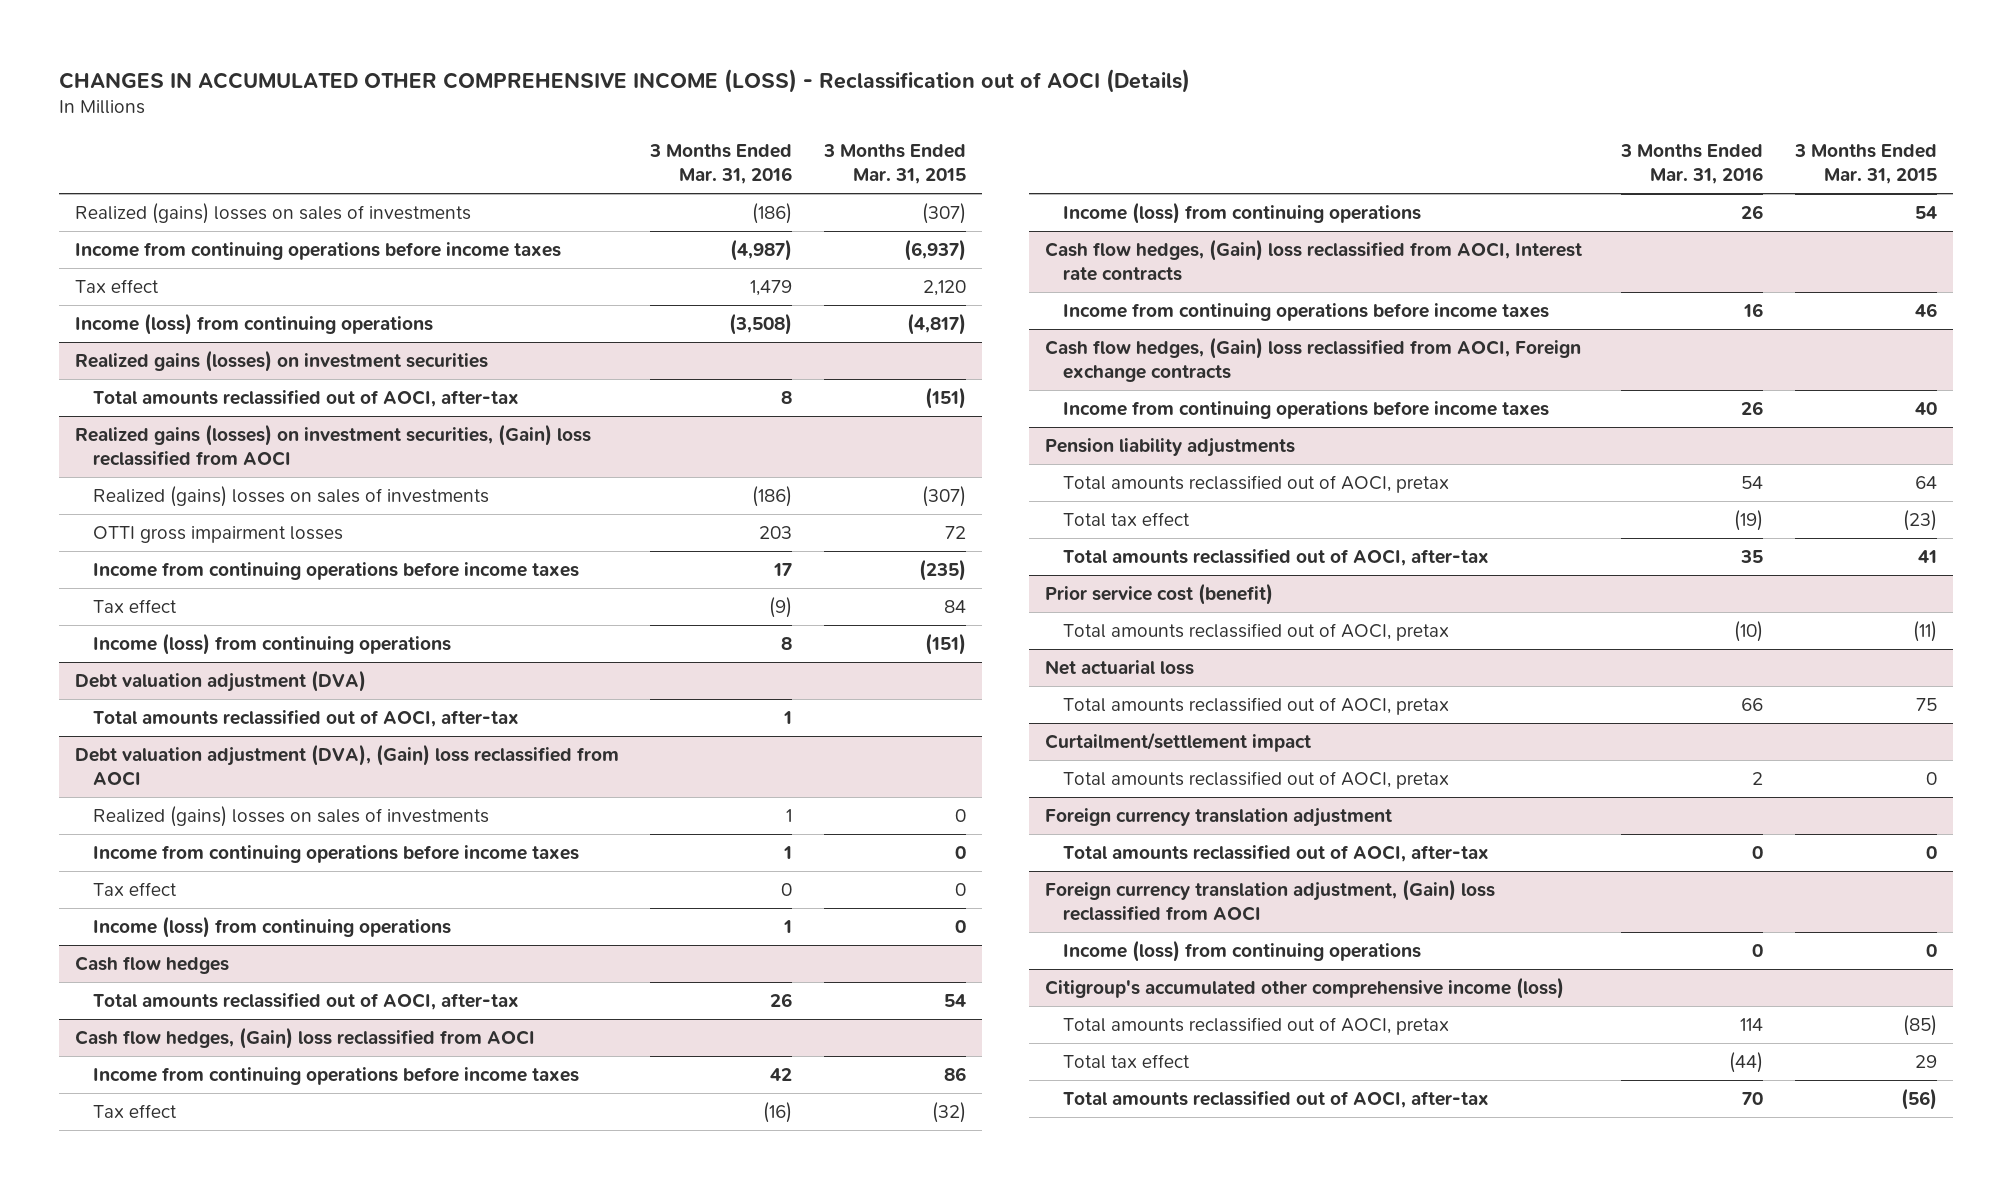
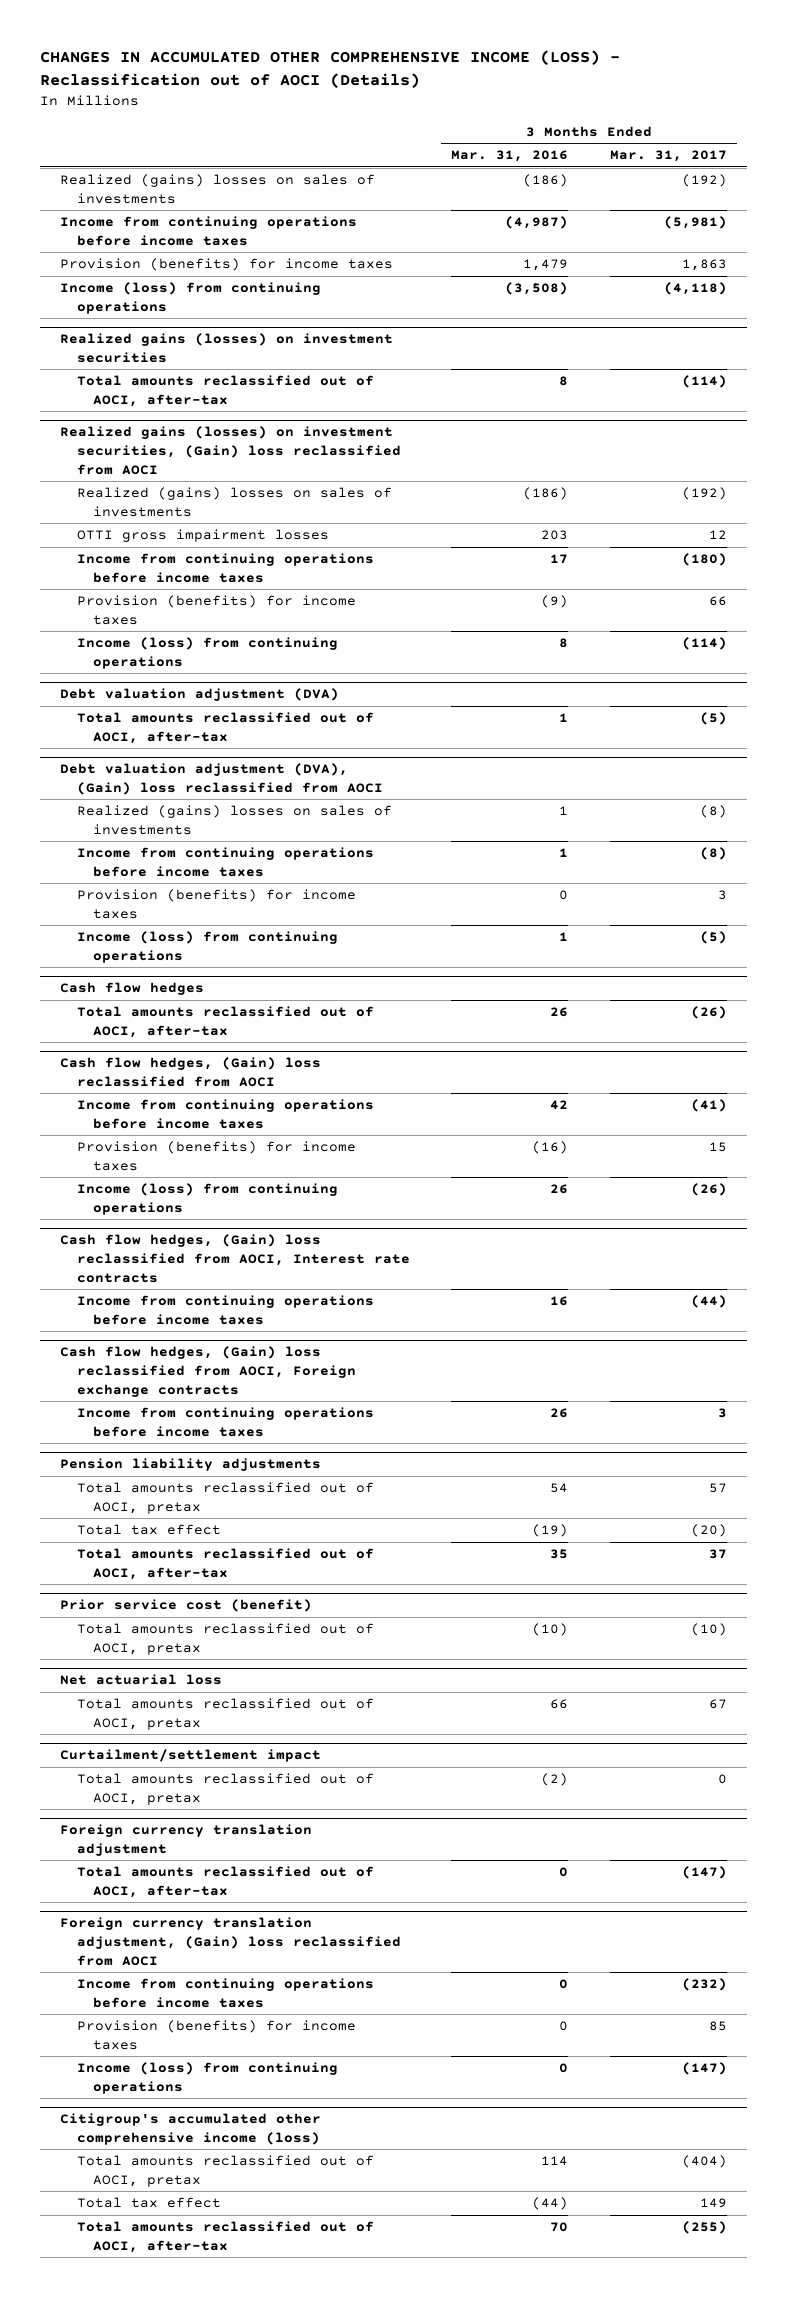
[823,144,967,185] 3 Months Ended Mar. 31, 2015 -> none
none -> [609,150,727,163] Mar. 31, 2017
[74,278,159,293] Tax effect -> [60,258,394,272] Provision (benefits) for income taxes
[92,598,177,613] Tax effect -> [76,595,356,625] Provision (benefits) for income taxes
[92,881,177,896] Tax effect -> [76,889,356,919] Provision (benefits) for income taxes
[92,1103,177,1118] Tax effect -> [76,1141,356,1171] Provision (benefits) for income taxes
[1752,771,1764,785] 2 -> [541,1773,569,1787] (2)
none -> [76,1978,374,2008] Income from continuing operations before income taxes
none -> [76,2020,356,2050] Provision (benefits) for income taxes

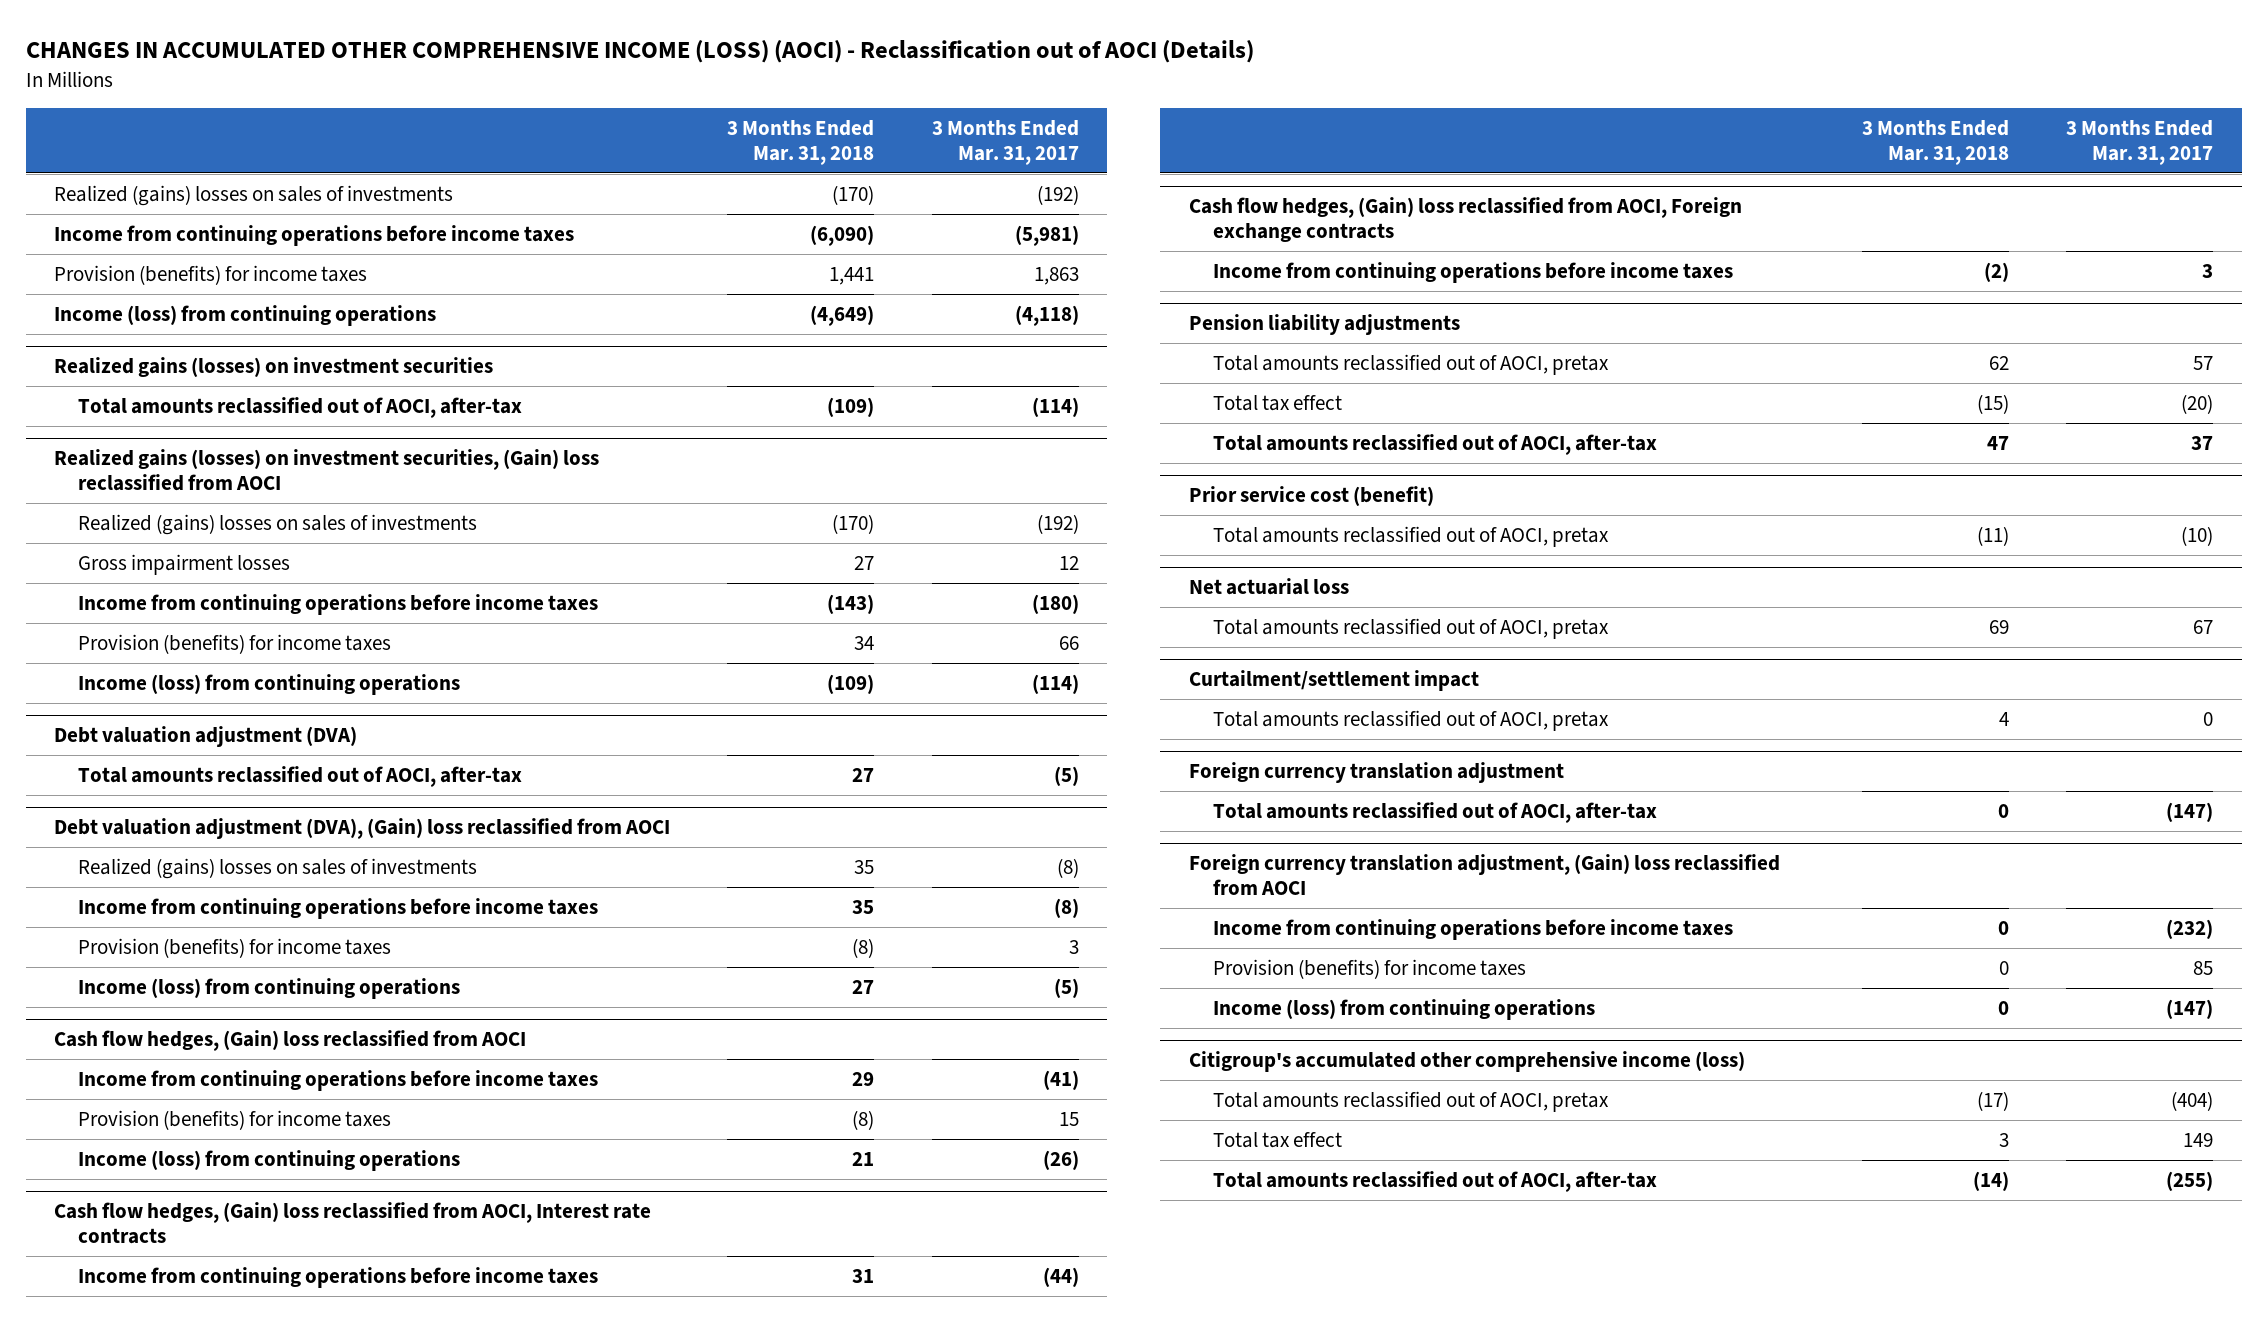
[39,50,620,89] CHANGES IN ACCUMULATED OTHER COMPREHENSIVE INCOME (LOSS) - Reclassification out of AOCI (Details) -> [25,40,1254,64] CHANGES IN ACCUMULATED OTHER COMPREHENSIVE INCOME (LOSS) (AOCI) - Reclassification out of AOCI (Details)
[451,150,569,163] Mar. 31, 2016 -> none
none -> [727,120,875,166] 3 Months Ended Mar. 31, 2018
[76,529,329,543] OTTI gross impairment losses -> [77,553,290,575] Gross impairment losses
[60,982,205,996] Cash flow hedges -> none
[76,1006,374,1038] Total amounts reclassified out of AOCI, after-tax -> none

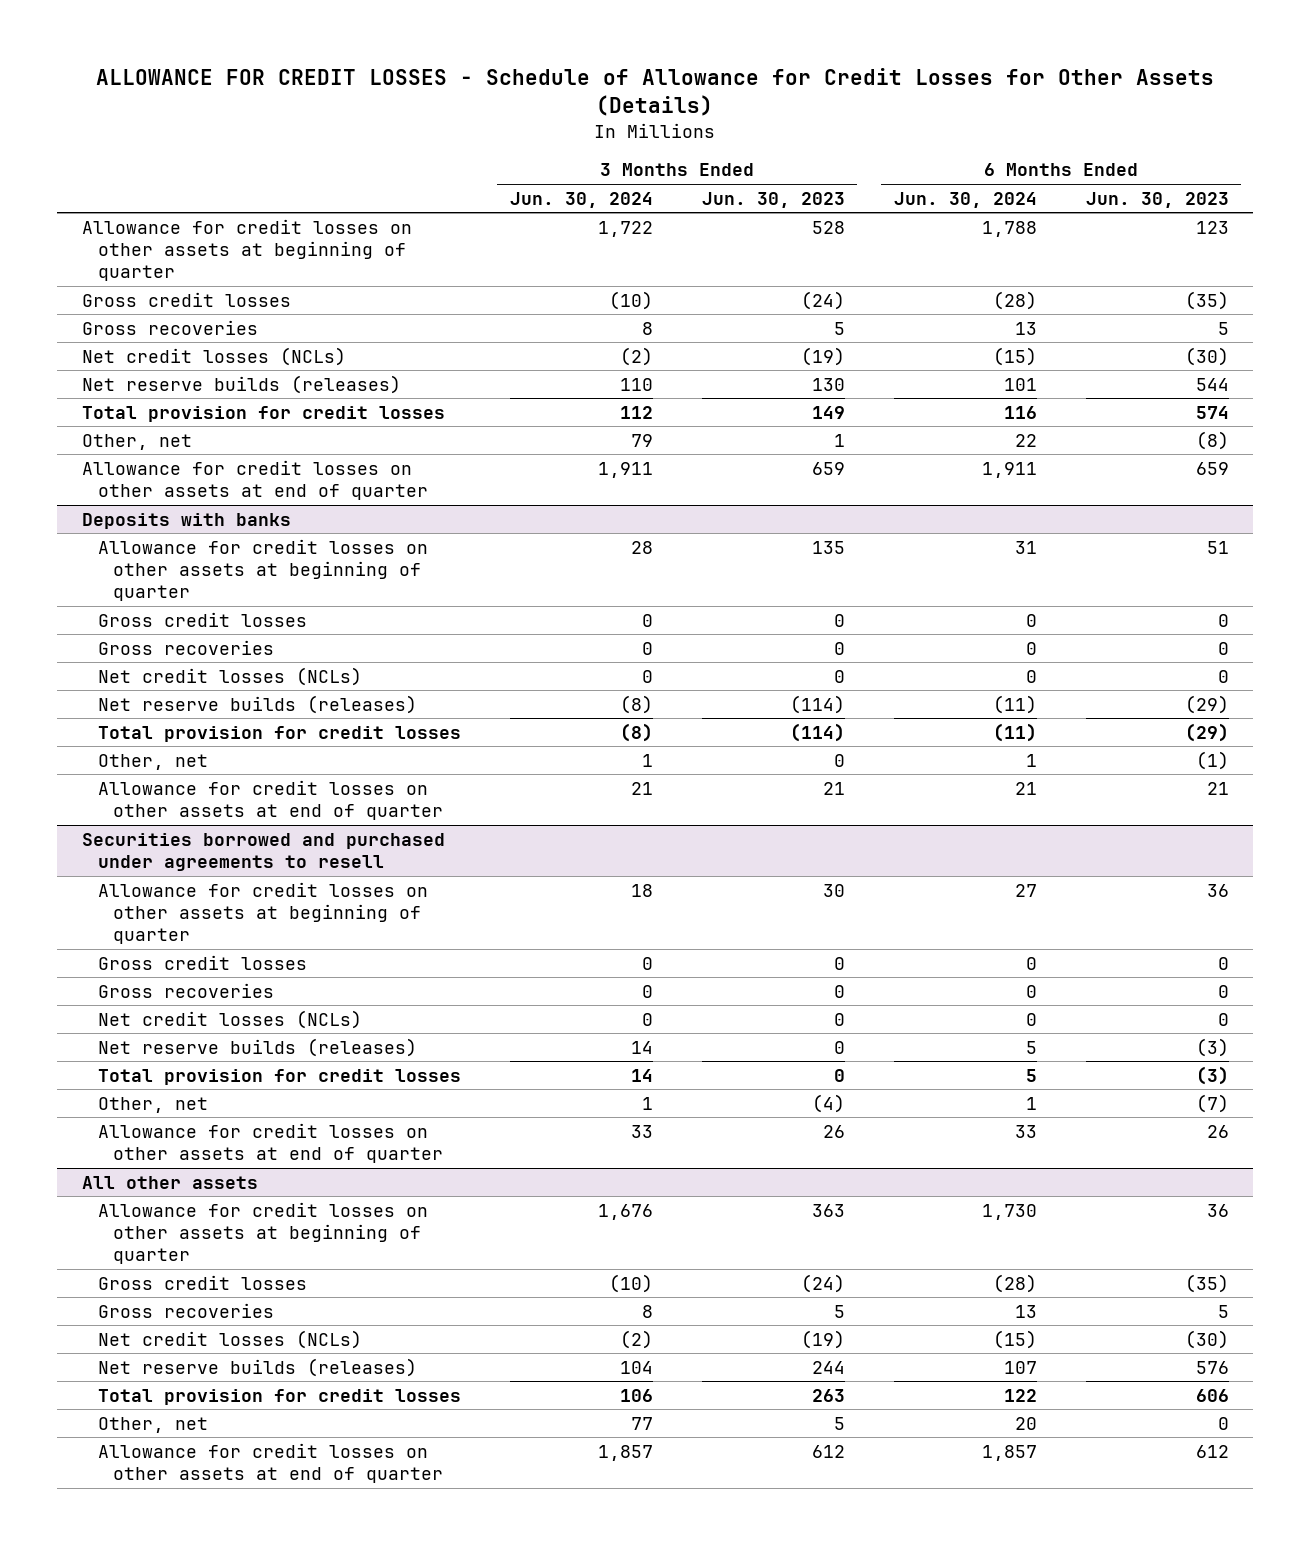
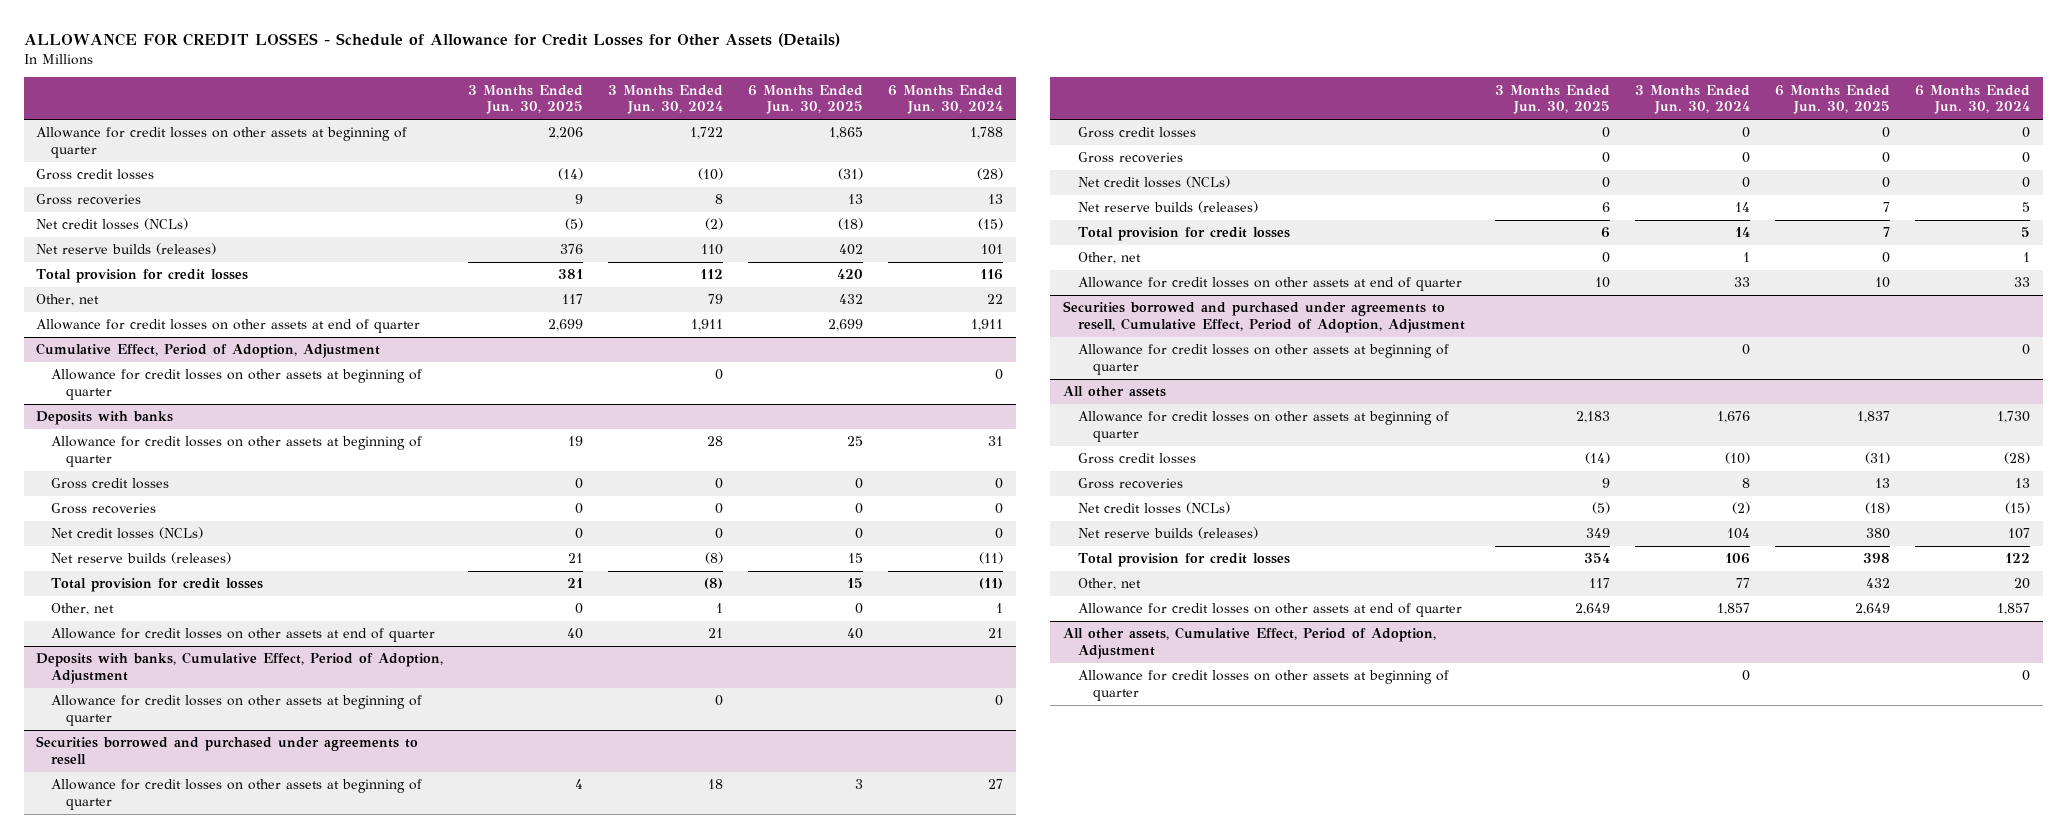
[701,191,845,208] Jun. 30, 2023 -> none
[1085,191,1229,208] Jun. 30, 2023 -> none
none -> [468,84,584,115] 3 Months Ended Jun. 30, 2025
none -> [748,84,864,115] 6 Months Ended Jun. 30, 2025
none -> [36,343,381,359] Cumulative Effect, Period of Adoption, Adjustment
none -> [51,369,423,400] Allowance for credit losses on other assets at beginning of quarter
none -> [36,652,444,684] Deposits with banks, Cumulative Effect, Period of Adoption, Adjustment
none -> [51,695,423,726] Allowance for credit losses on other assets at beginning of quarter
none -> [1062,301,1466,333] Securities borrowed and purchased under agreements to resell, Cumulative Effect, Period of Adoption, Adjustment
none -> [1078,344,1450,375] Allowance for credit losses on other assets at beginning of quarter
none -> [1062,627,1436,659] All other assets, Cumulative Effect, Period of Adoption, Adjustment
none -> [1078,670,1450,701] Allowance for credit losses on other assets at beginning of quarter

